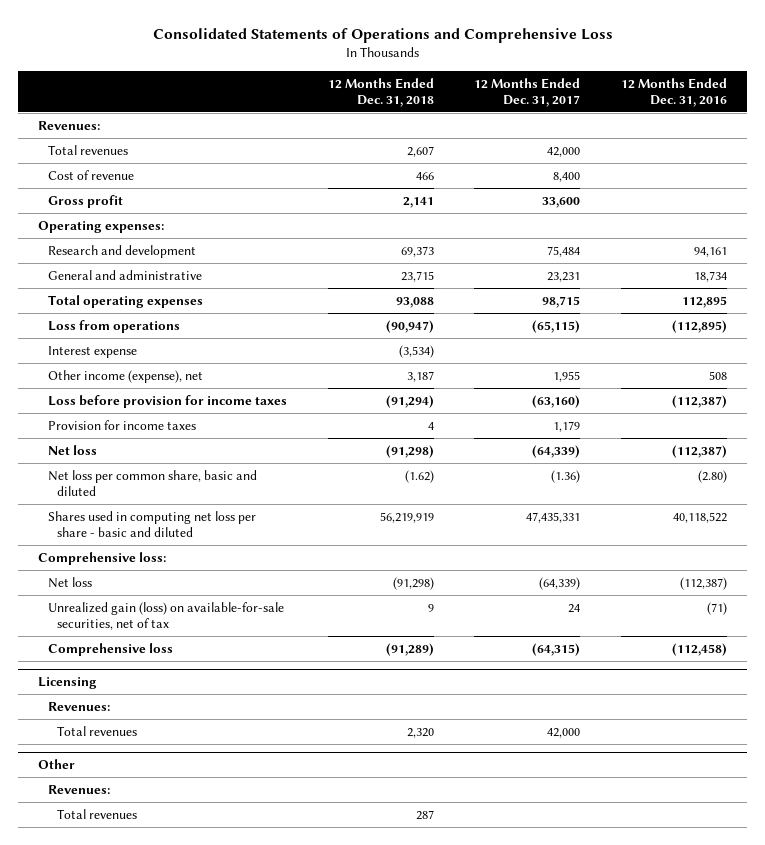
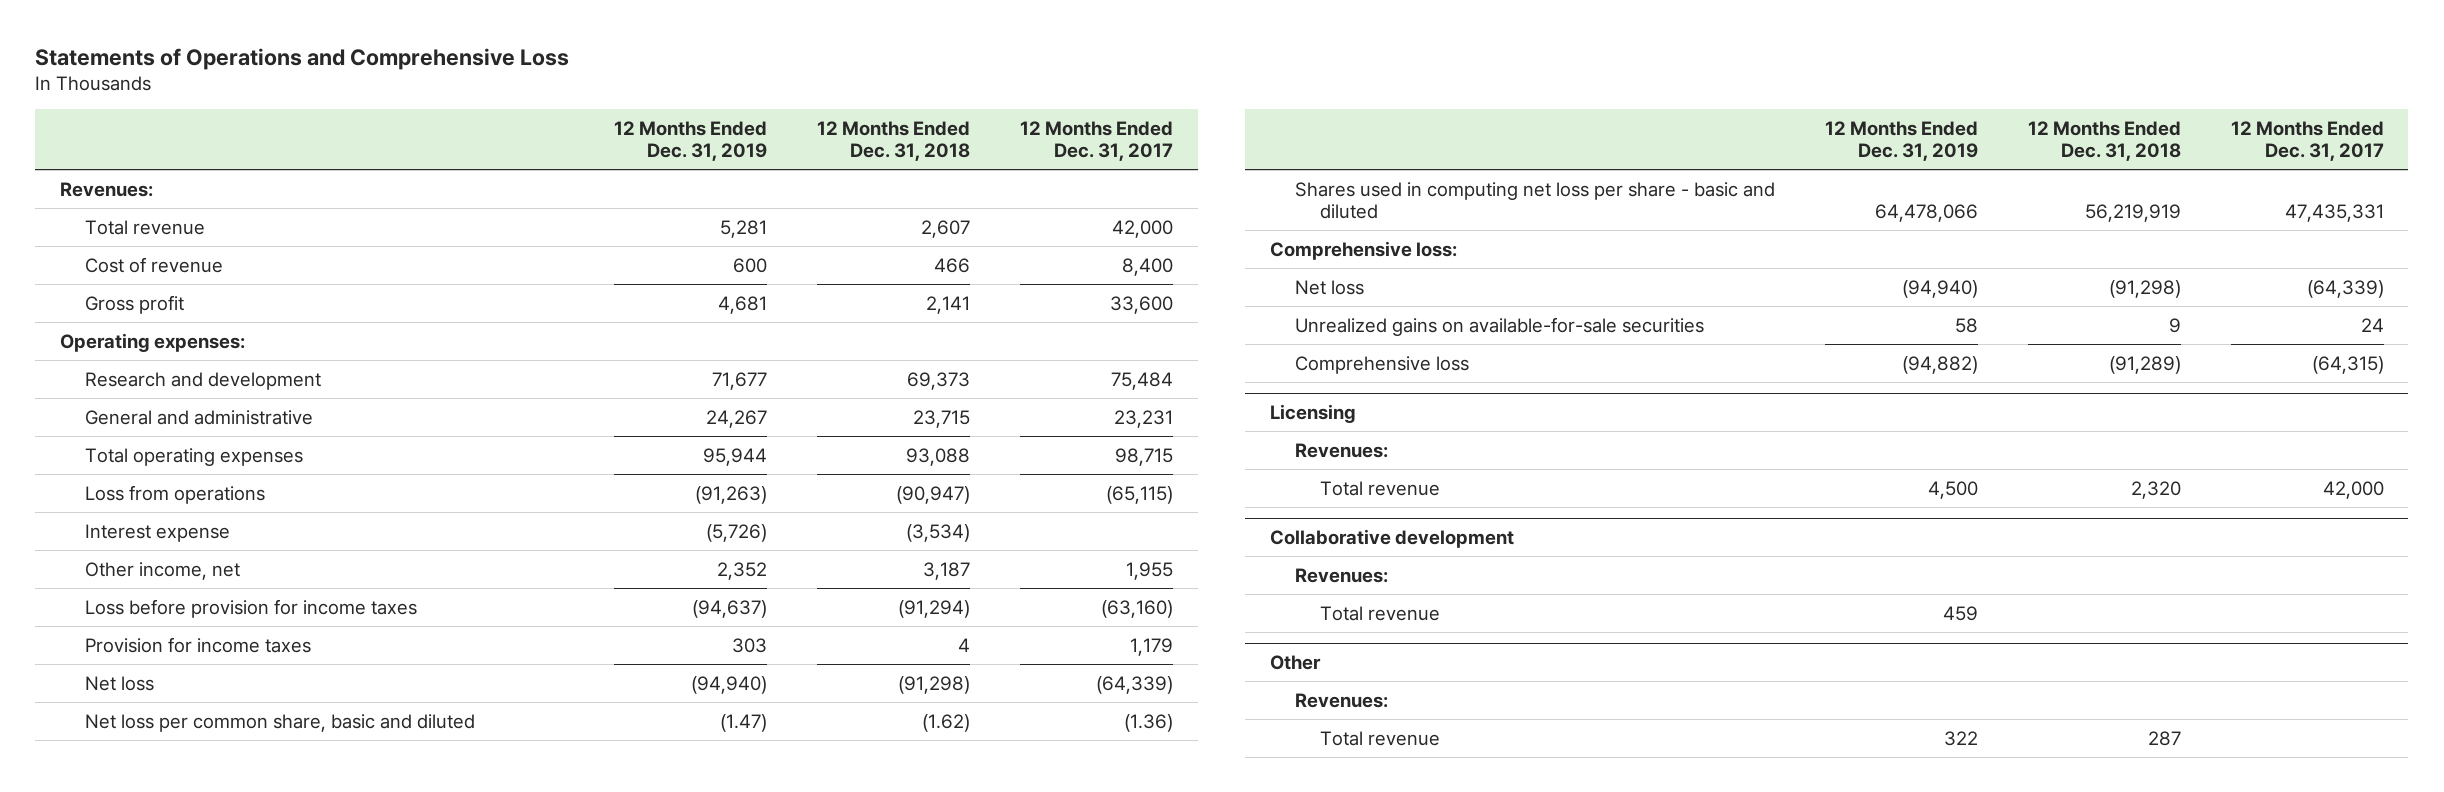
[152,28,613,44] Consolidated Statements of Operations and Comprehensive Loss -> [35,47,570,70] Statements of Operations and Comprehensive Loss
[620,77,727,108] 12 Months Ended Dec. 31, 2016 -> none
none -> [614,120,768,162] 12 Months Ended Dec. 31, 2019
[47,144,128,155] Total revenues -> [84,219,205,235] Total revenue
[47,369,203,383] Other income (expense), net -> [84,561,240,580] Other income, net
[47,601,284,631] Unrealized gain (loss) on available-for-sale securities, net of tax -> [1295,316,1705,336] Unrealized gains on available-for-sale securities
[57,725,138,736] Total revenues -> [1319,480,1440,496] Total revenue
none -> [1270,528,1515,548] Collaborative development
none -> [1295,567,1389,583] Revenues:
none -> [1319,605,1440,621] Total revenue
[57,808,138,819] Total revenues -> [1319,730,1440,746] Total revenue

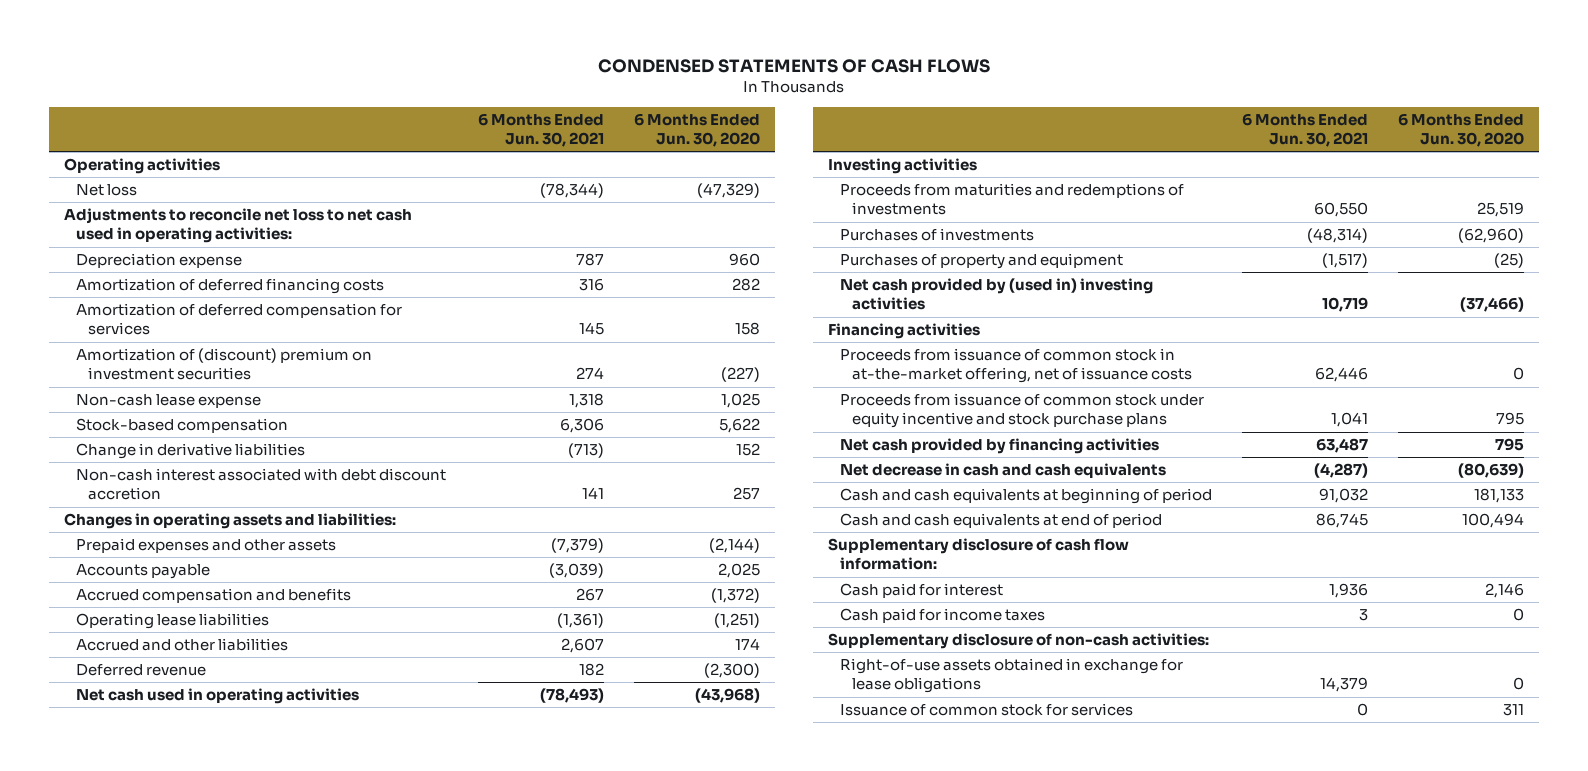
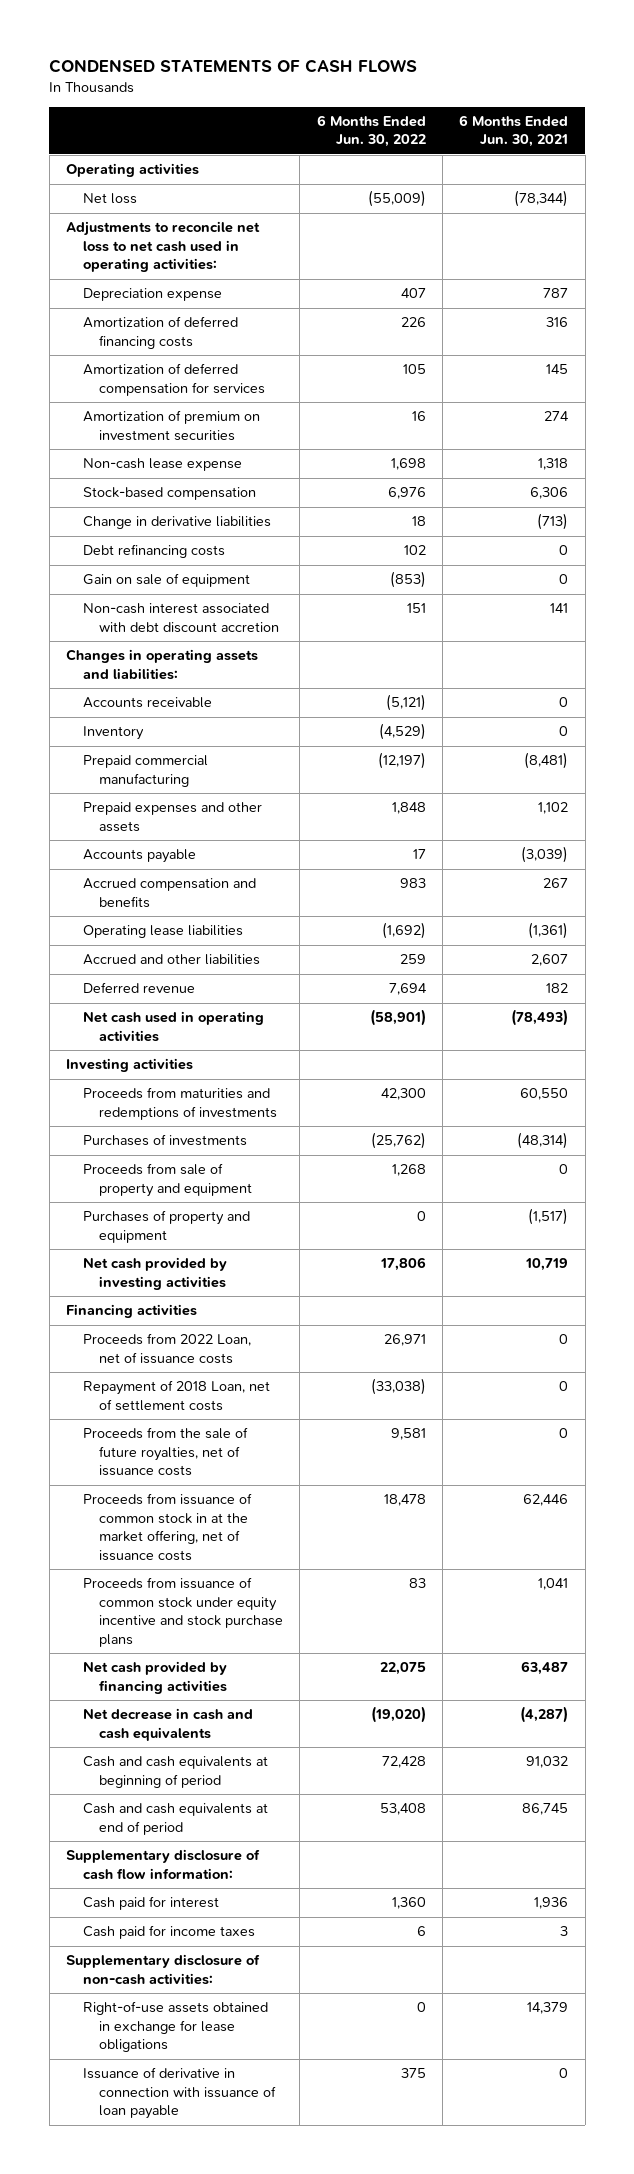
[634,113,761,148] 6 Months Ended Jun. 30, 2020 -> none
none -> [316,114,426,148] 6 Months Ended Jun. 30, 2022
[76,348,373,381] Amortization of (discount) premium on investment securities -> [82,410,260,441] Amortization of premium on investment securities
none -> [82,544,225,559] Debt refinancing costs
none -> [82,573,250,588] Gain on sale of equipment
none -> [82,697,212,709] Accounts receivable
none -> [82,726,144,741] Inventory
none -> [82,755,208,787] Prepaid commercial manufacturing
[551,538,605,554] (7,379) -> [538,802,569,815] 1,102
none -> [82,1163,252,1197] Proceeds from sale of property and equipment
[839,278,1153,311] Net cash provided by (used in) investing activities -> [82,1257,227,1290] Net cash provided by investing activities
none -> [82,1333,251,1364] Proceeds from 2022 Loan, net of issuance costs
none -> [82,1380,270,1411] Repayment of 2018 Loan, net of settlement costs
none -> [82,1427,248,1477] Proceeds from the sale of future royalties, net of issuance costs
[839,348,1193,384] Proceeds from issuance of common stock in at-the-market offering, net of issuance costs -> [82,1493,252,1561] Proceeds from issuance of common stock in at the market offering, net of issuance costs
[839,703,1133,717] Issuance of common stock for services -> none
none -> [82,2067,276,2120] Issuance of derivative in connection with issuance of loan payable

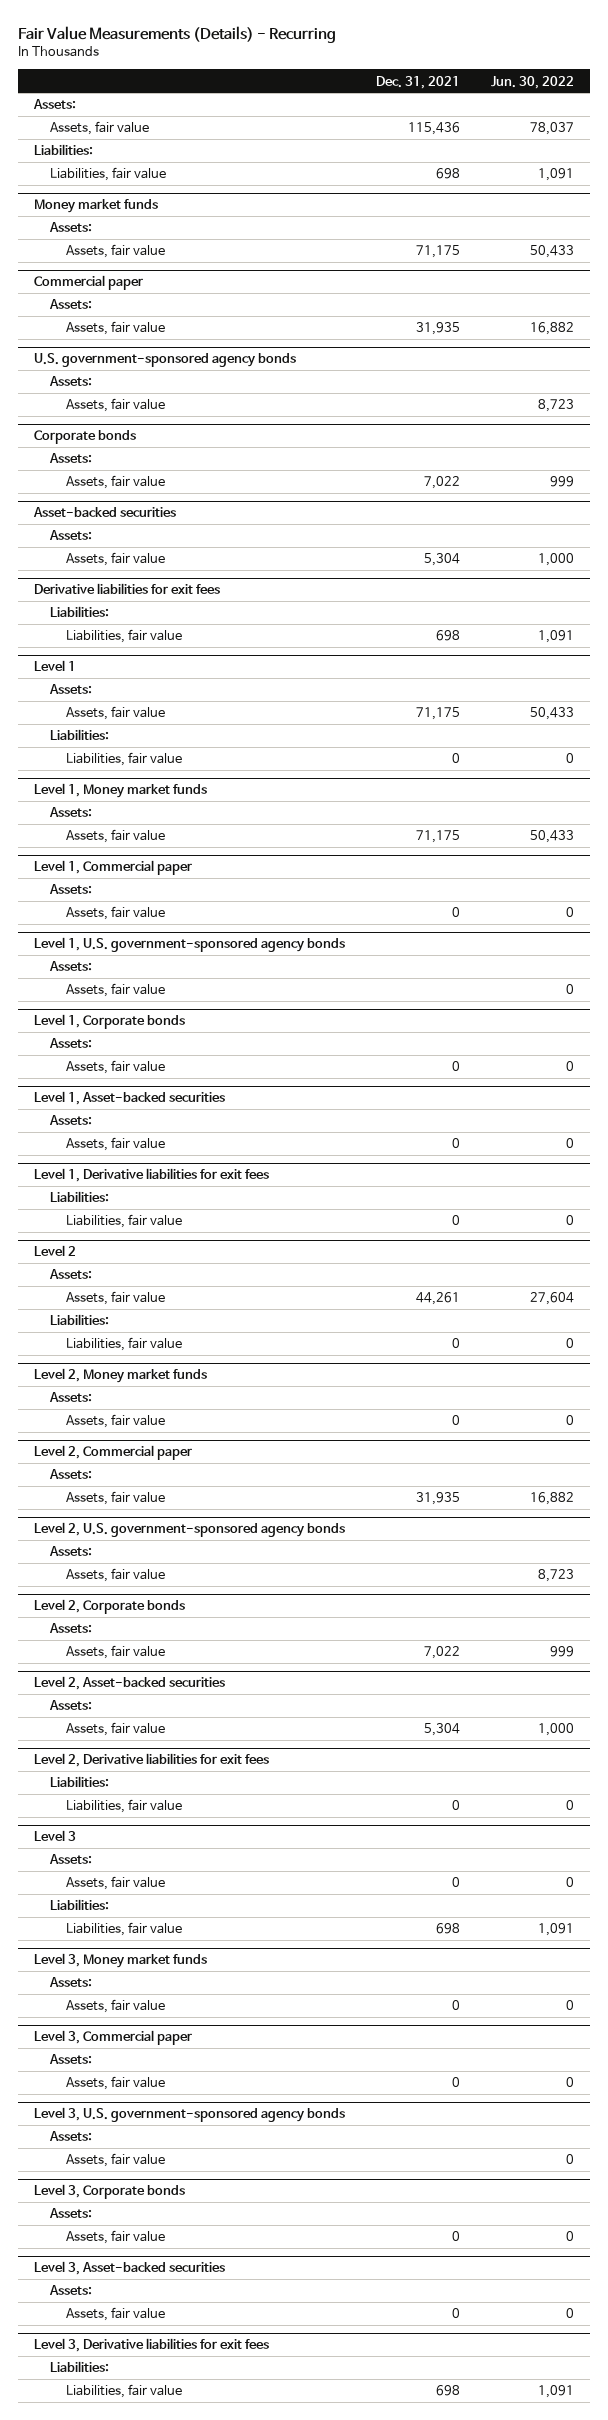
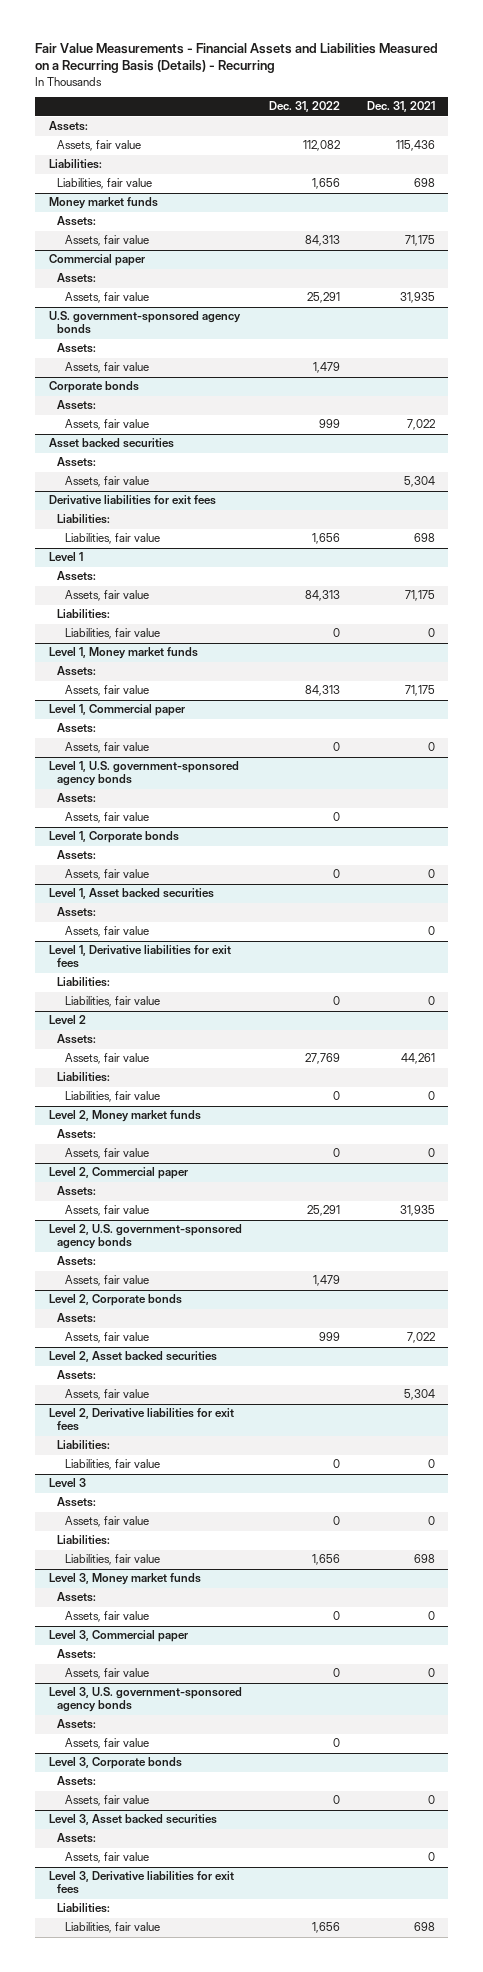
[18,25,337,43] Fair Value Measurements (Details) - Recurring -> [35,42,439,74] Fair Value Measurements - Financial Assets and Liabilities Measured on a Recurring Basis (Details) - Recurring
[491,75,575,89] Jun. 30, 2022 -> none
none -> [268,101,340,113] Dec. 31, 2022
[32,507,176,518] Asset-backed securities -> [48,438,174,449] Asset backed securities
[33,1091,225,1106] Level 1, Asset-backed securities -> [48,888,214,900] Level 1, Asset backed securities
[33,1676,225,1691] Level 2, Asset-backed securities -> [48,1351,217,1363] Level 2, Asset backed securities
[33,2261,225,2276] Level 3, Asset-backed securities -> [48,1814,217,1826] Level 3, Asset backed securities

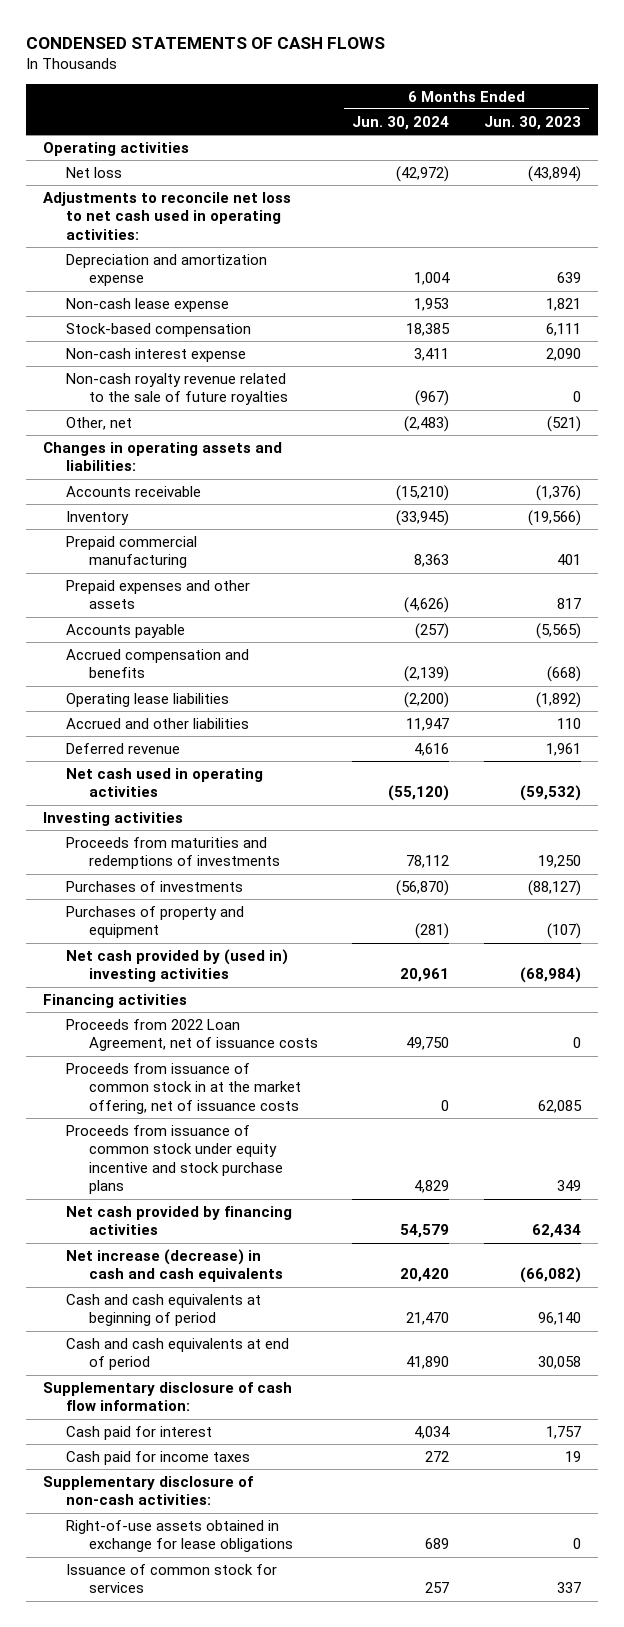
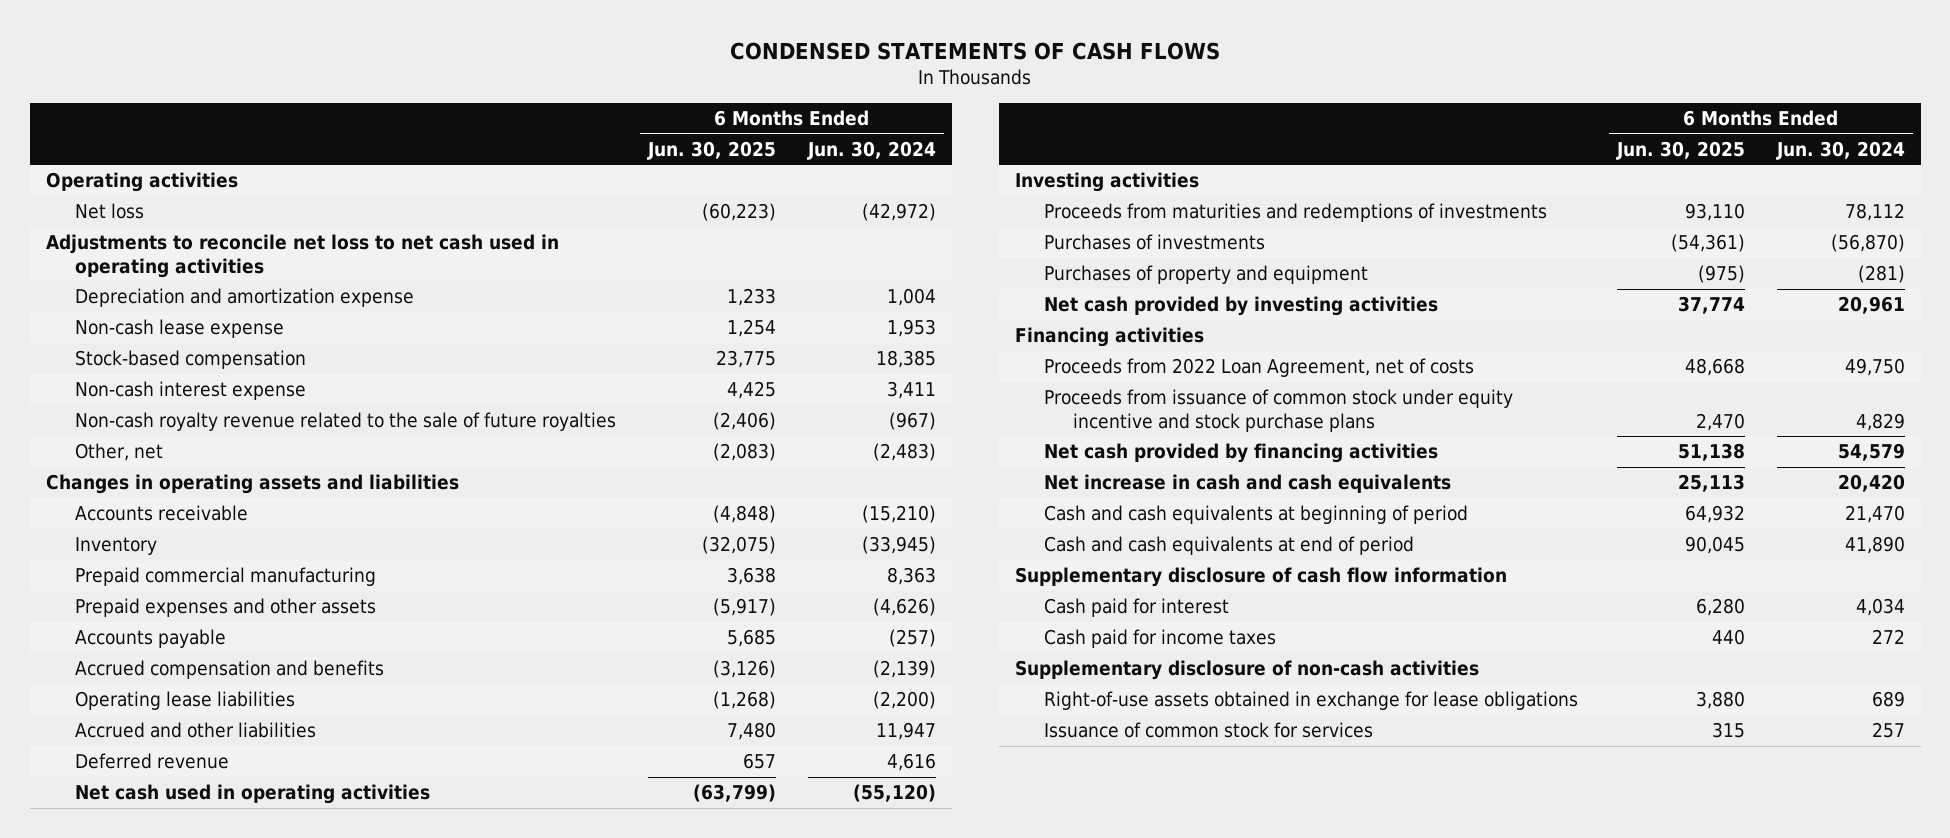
[483,115,581,130] Jun. 30, 2023 -> none
none -> [646,141,776,161] Jun. 30, 2025
[43,191,292,240] Adjustments to reconcile net loss to net cash used in operating activities: -> [45,234,559,279] Adjustments to reconcile net loss to net cash used in operating activities
[43,441,283,472] Changes in operating assets and liabilities: -> [45,474,459,495] Changes in operating assets and liabilities
[66,948,289,983] Net cash provided by (used in) investing activities -> [1044,296,1439,317] Net cash provided by investing activities
[66,1062,302,1114] Proceeds from issuance of common stock in at the market offering, net of issuance costs -> none
[66,1018,319,1052] Proceeds from 2022 Loan Agreement, net of issuance costs -> [1044,358,1475,378] Proceeds from 2022 Loan Agreement, net of costs
[66,1248,284,1283] Net increase (decrease) in cash and cash equivalents -> [1044,474,1452,494] Net increase in cash and cash equivalents
[43,1381,293,1412] Supplementary disclosure of cash flow information: -> [1014,567,1507,588] Supplementary disclosure of cash flow information
[43,1475,254,1506] Supplementary disclosure of non-cash activities: -> [1014,660,1479,681] Supplementary disclosure of non-cash activities

